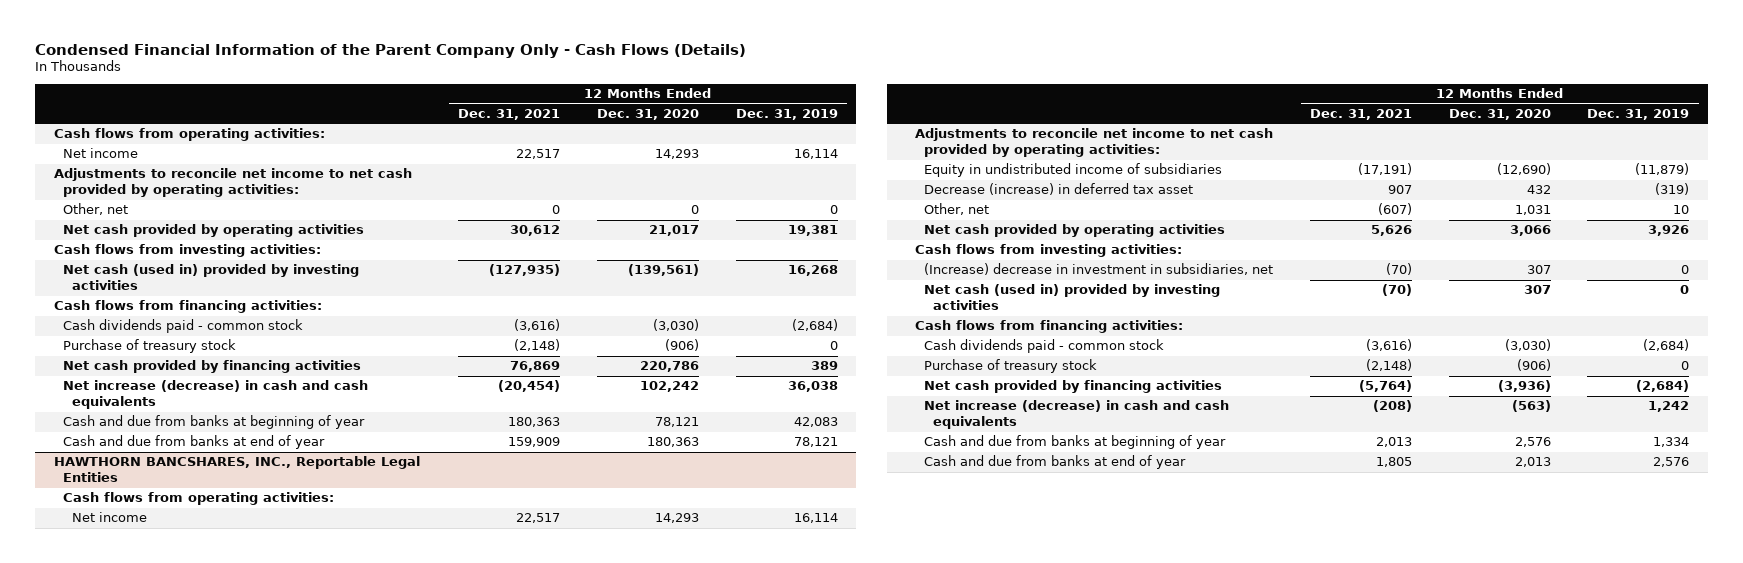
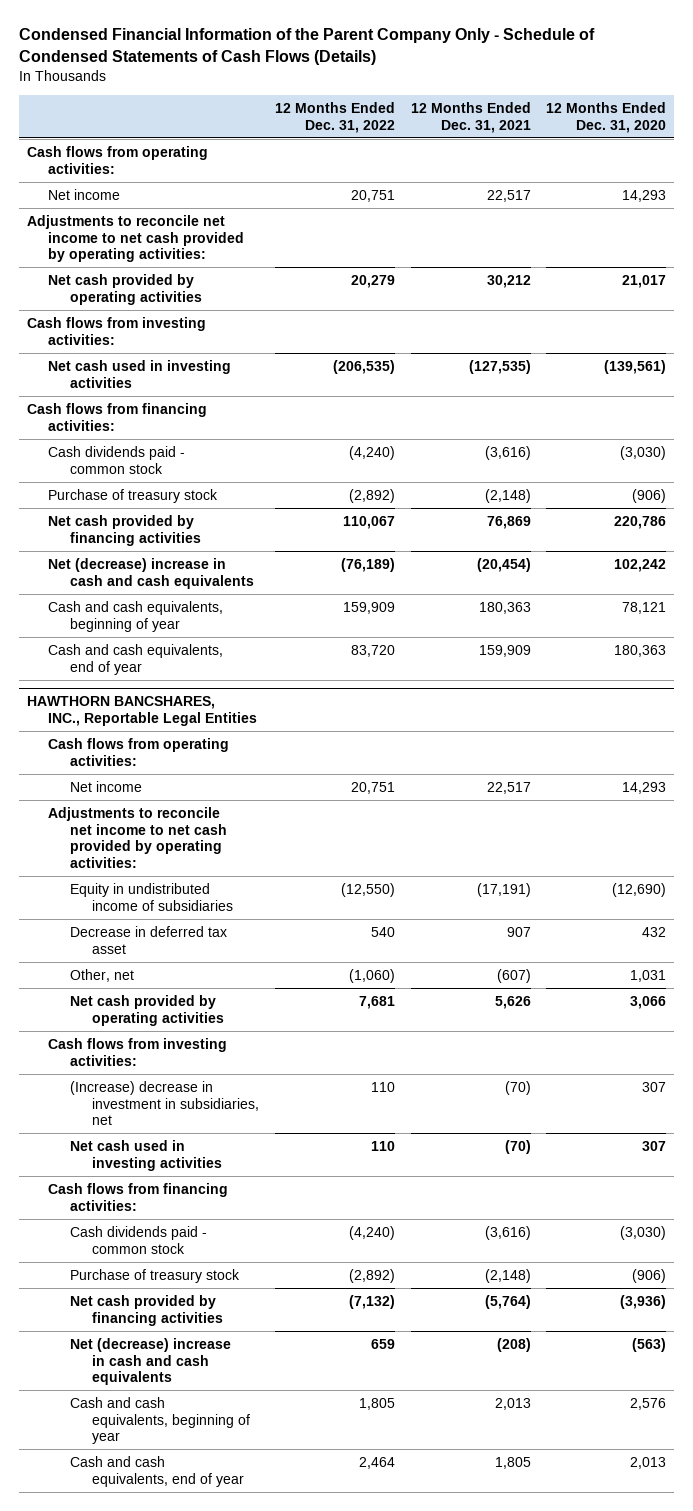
[35,43,747,58] Condensed Financial Information of the Parent Company Only - Cash Flows (Details) -> [18,28,595,66] Condensed Financial Information of the Parent Company Only - Schedule of Condensed Statements of Cash Flows (Details)
[735,108,838,120] Dec. 31, 2019 -> none
none -> [274,102,395,133] 12 Months Ended Dec. 31, 2022
[62,203,128,216] Other, net -> none
[510,225,561,237] 30,612 -> [486,275,531,289] 30,212
[62,264,359,291] Net cash (used in) provided by investing activities -> [48,360,232,388] Net cash used in investing activities
[489,264,561,277] (127,935) -> [468,360,531,375] (127,535)
[62,380,368,410] Net increase (decrease) in cash and cash equivalents -> [48,558,254,589] Net (decrease) increase in cash and cash equivalents
[62,415,365,430] Cash and due from banks at beginning of year -> [48,601,224,632] Cash and cash equivalents, beginning of year
[62,435,325,450] Cash and due from banks at end of year -> [48,644,224,675] Cash and cash equivalents, end of year
[924,183,1194,196] Decrease (increase) in deferred tax asset -> [69,926,227,954] Decrease in deferred tax asset
[924,284,1221,311] Net cash (used in) provided by investing activities -> [69,1140,222,1171] Net cash used in investing activities
[924,400,1230,430] Net increase (decrease) in cash and cash equivalents -> [69,1338,231,1386] Net (decrease) increase in cash and cash equivalents
[924,435,1227,450] Cash and due from banks at beginning of year -> [69,1397,250,1445] Cash and cash equivalents, beginning of year
[924,455,1187,470] Cash and due from banks at end of year -> [69,1456,244,1487] Cash and cash equivalents, end of year

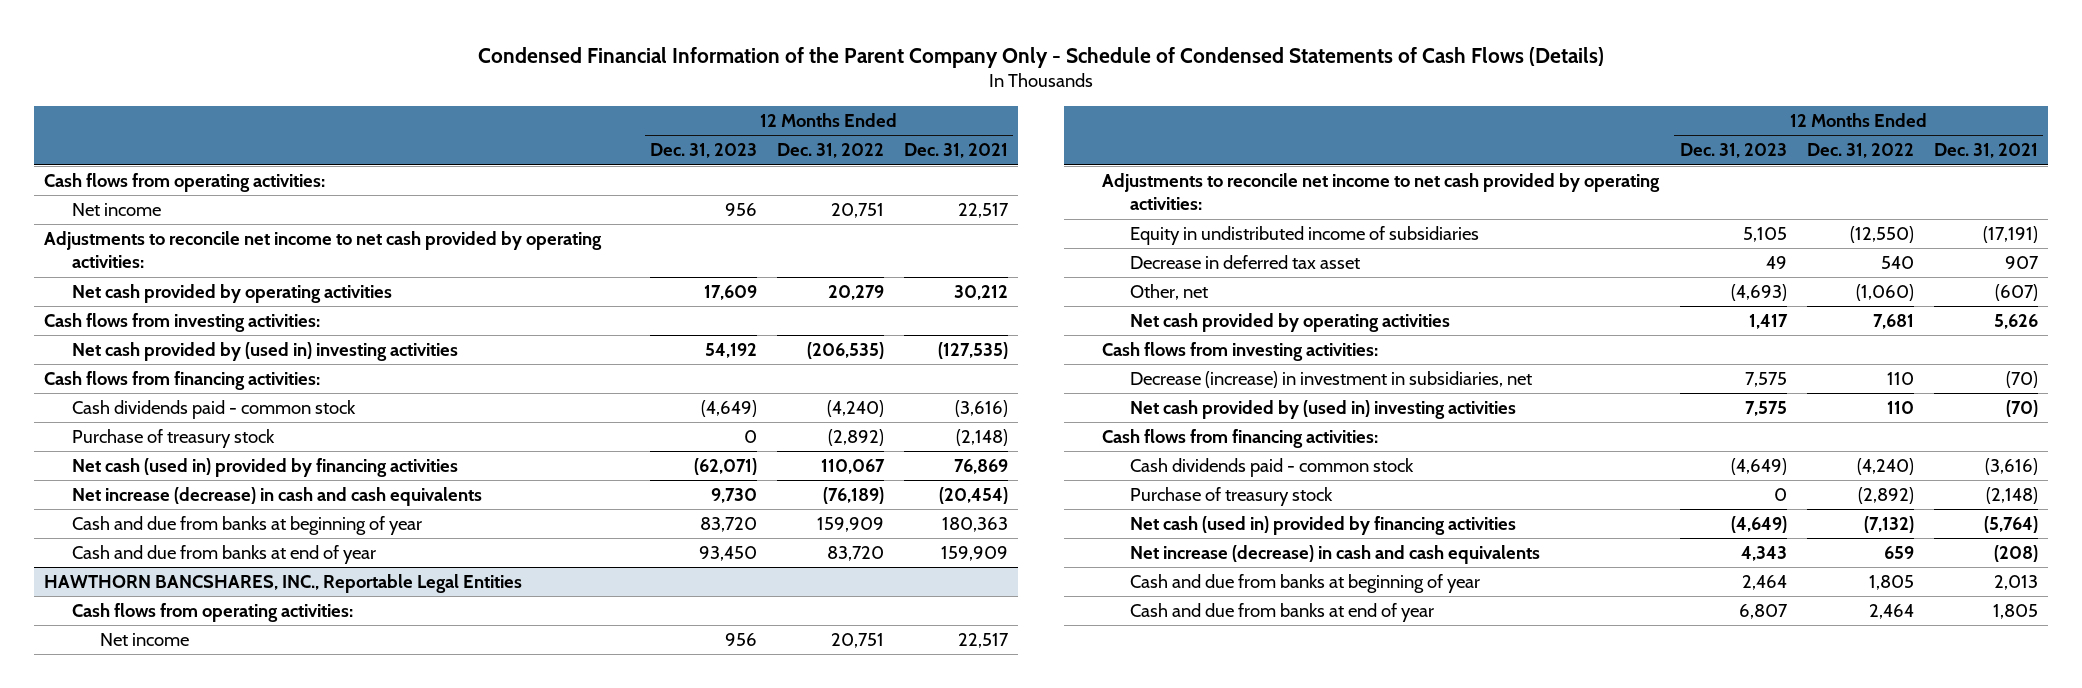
[546,102,667,133] 12 Months Ended Dec. 31, 2020 -> none
none -> [649,143,757,159] Dec. 31, 2023
[48,360,232,388] Net cash used in investing activities -> [72,342,459,362] Net cash provided by (used in) investing activities
[48,515,201,546] Net cash provided by financing activities -> [72,458,459,478] Net cash (used in) provided by financing activities
[48,558,254,589] Net (decrease) increase in cash and cash equivalents -> [72,487,483,507] Net increase (decrease) in cash and cash equivalents
[48,601,224,632] Cash and cash equivalents, beginning of year -> [72,516,423,536] Cash and due from banks at beginning of year
[48,644,224,675] Cash and cash equivalents, end of year -> [72,545,377,565] Cash and due from banks at end of year
[69,1081,259,1126] (Increase) decrease in investment in subsidiaries, net -> [1130,371,1533,389] Decrease (increase) in investment in subsidiaries, net
[69,1140,222,1171] Net cash used in investing activities -> [1130,400,1517,420] Net cash provided by (used in) investing activities
[69,1295,223,1326] Net cash provided by financing activities -> [1130,516,1517,536] Net cash (used in) provided by financing activities
[69,1338,231,1386] Net (decrease) increase in cash and cash equivalents -> [1130,545,1541,565] Net increase (decrease) in cash and cash equivalents
[69,1397,250,1445] Cash and cash equivalents, beginning of year -> [1130,574,1481,594] Cash and due from banks at beginning of year
[69,1456,244,1487] Cash and cash equivalents, end of year -> [1130,603,1435,623] Cash and due from banks at end of year

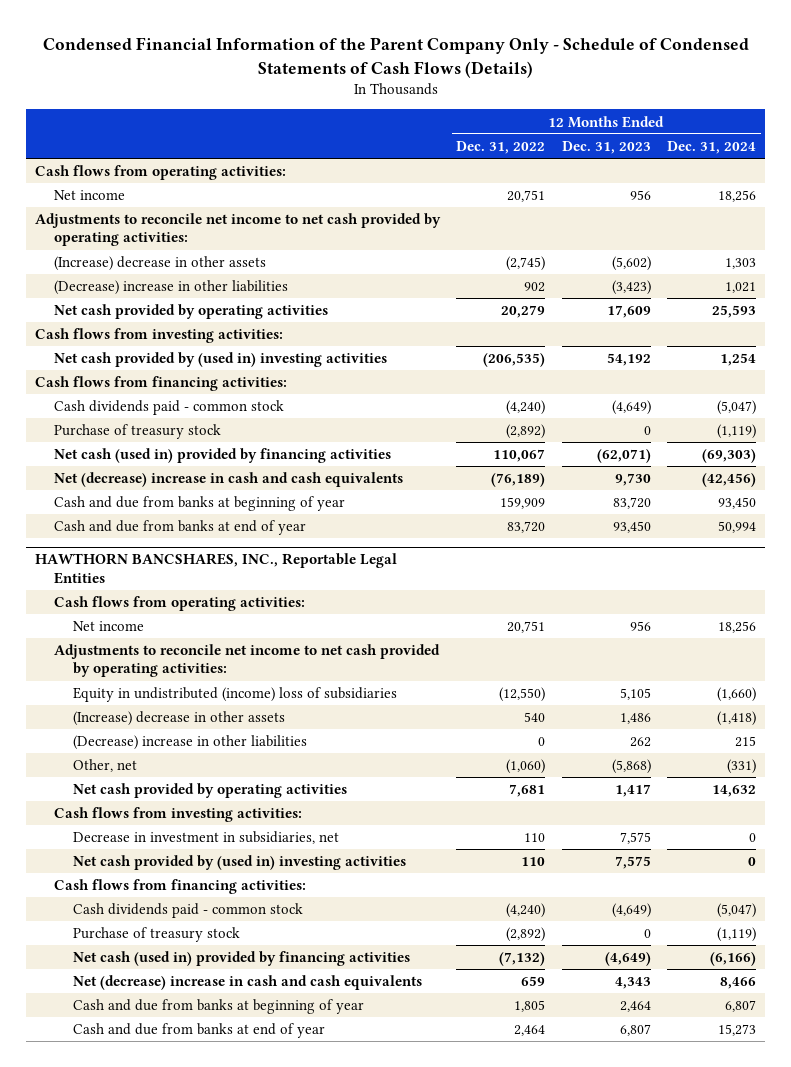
[904,143,1009,159] Dec. 31, 2021 -> none
none -> [667,141,757,155] Dec. 31, 2024
none -> [53,256,266,272] (Increase) decrease in other assets
none -> [53,280,288,296] (Decrease) increase in other liabilities
[72,487,483,507] Net increase (decrease) in cash and cash equivalents -> [53,472,403,488] Net (decrease) increase in cash and cash equivalents
[1130,255,1361,270] Decrease in deferred tax asset -> none
[1130,226,1480,246] Equity in undistributed income of subsidiaries -> [72,687,397,703] Equity in undistributed (income) loss of subsidiaries
none -> [72,711,285,727] (Increase) decrease in other assets
none -> [72,735,307,751] (Decrease) increase in other liabilities
[1730,284,1787,302] (4,693) -> [611,759,651,775] (5,868)
[1130,371,1533,389] Decrease (increase) in investment in subsidiaries, net -> [72,831,339,845] Decrease in investment in subsidiaries, net
[1130,545,1541,565] Net increase (decrease) in cash and cash equivalents -> [72,975,422,991] Net (decrease) increase in cash and cash equivalents

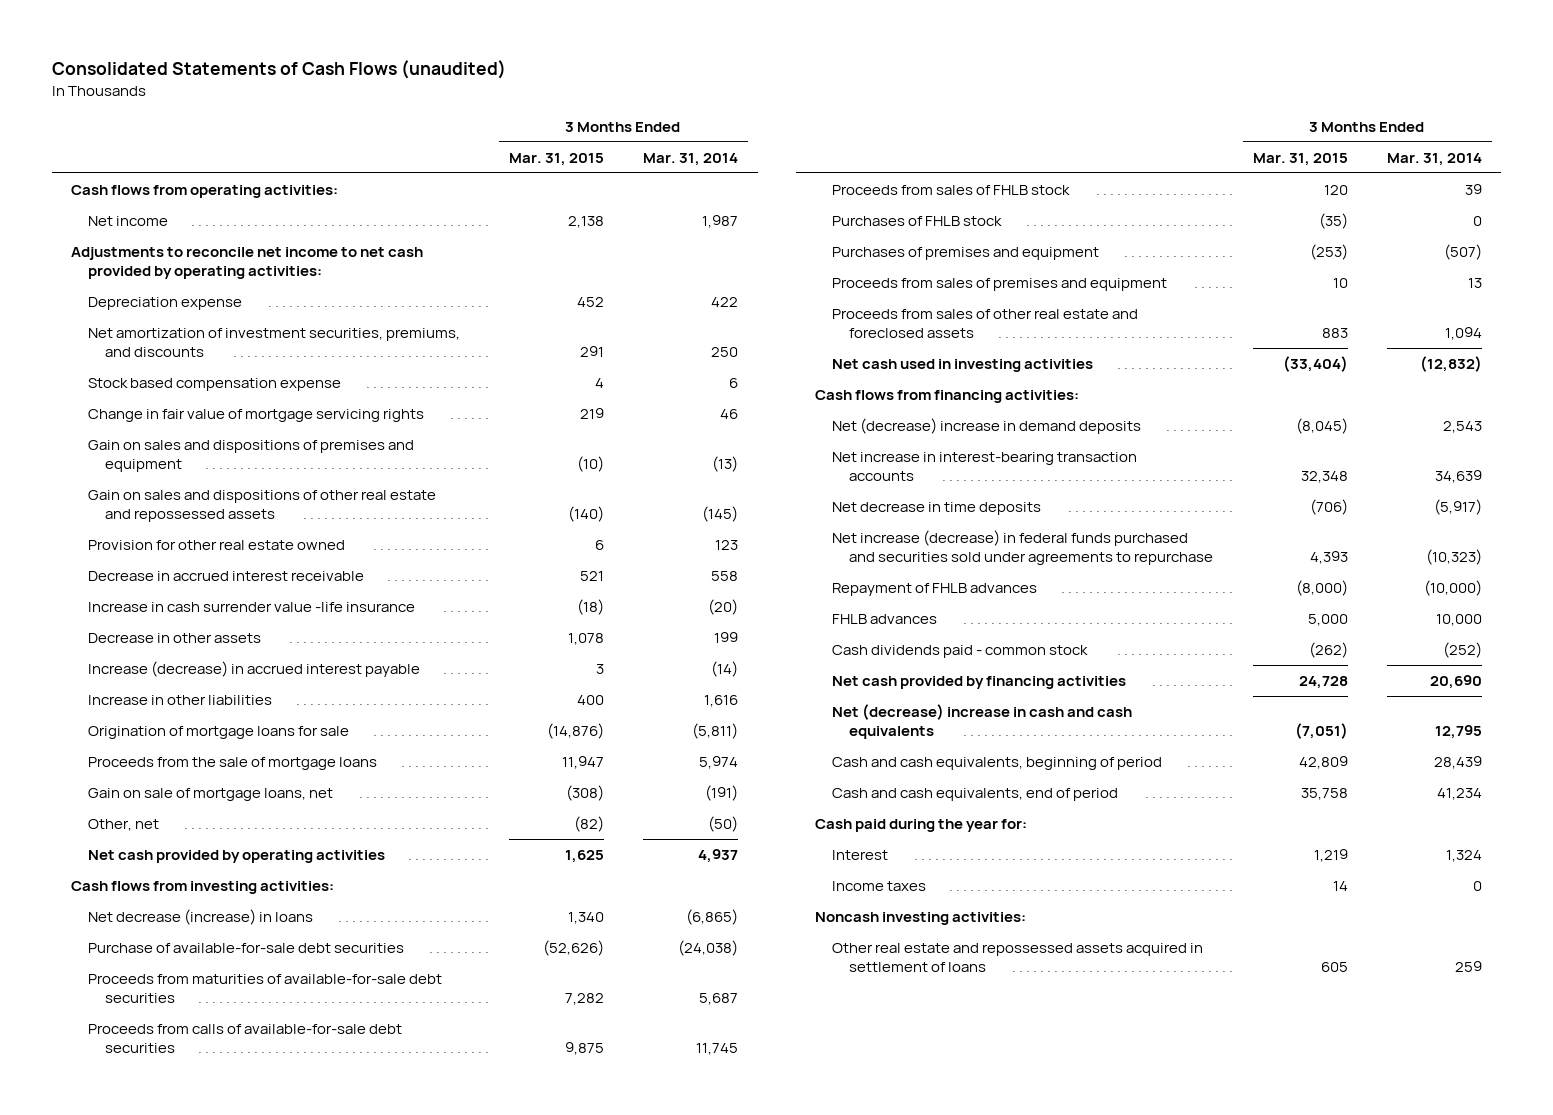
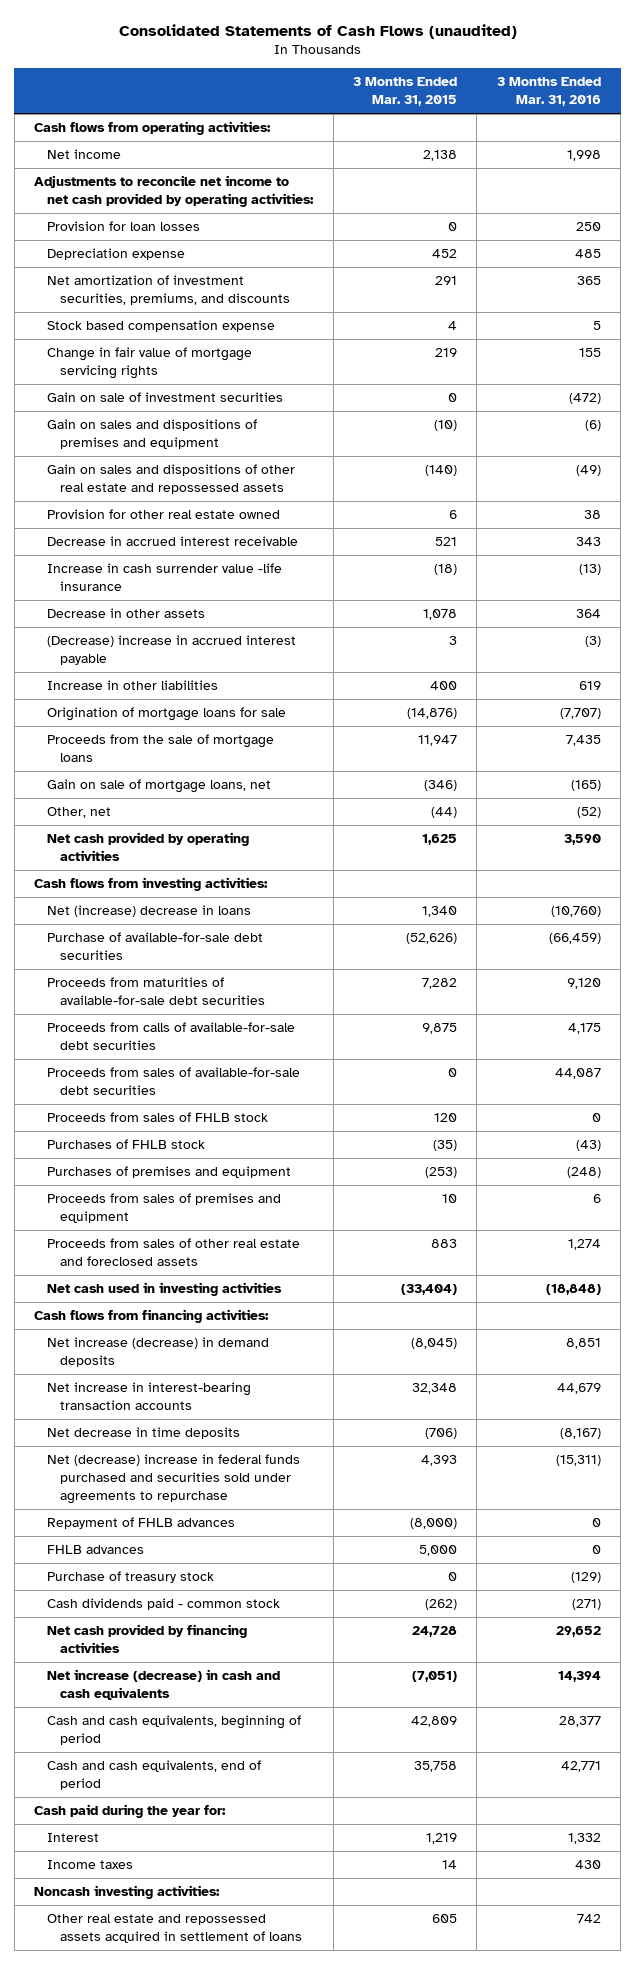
[642,152,738,166] Mar. 31, 2014 -> none
none -> [496,77,601,107] 3 Months Ended Mar. 31, 2016
none -> [47,221,201,232] Provision for loan losses
none -> [47,392,284,403] Gain on sale of investment securities
[88,660,421,677] Increase (decrease) in accrued interest payable -> [47,635,297,665] (Decrease) increase in accrued interest payable
[565,784,604,801] (308) -> [424,780,458,792] (346)
[573,815,604,832] (82) -> [431,807,458,819] (44)
[88,908,314,925] Net decrease (increase) in loans -> [47,905,252,918] Net (increase) decrease in loans
none -> [47,1067,301,1095] Proceeds from sales of available-for-sale debt securities
[832,417,1142,434] Net (decrease) increase in demand deposits -> [47,1337,270,1367] Net increase (decrease) in demand deposits
[832,529,1214,566] Net increase (decrease) in federal funds purchased and securities sold under agreements to repurchase -> [47,1454,301,1504] Net (decrease) increase in federal funds purchased and securities sold under agreements to repurchase
none -> [47,1571,215,1584] Purchase of treasury stock
[832,703,1133,740] Net (decrease) increase in cash and cash equivalents -> [47,1669,281,1700] Net increase (decrease) in cash and cash equivalents

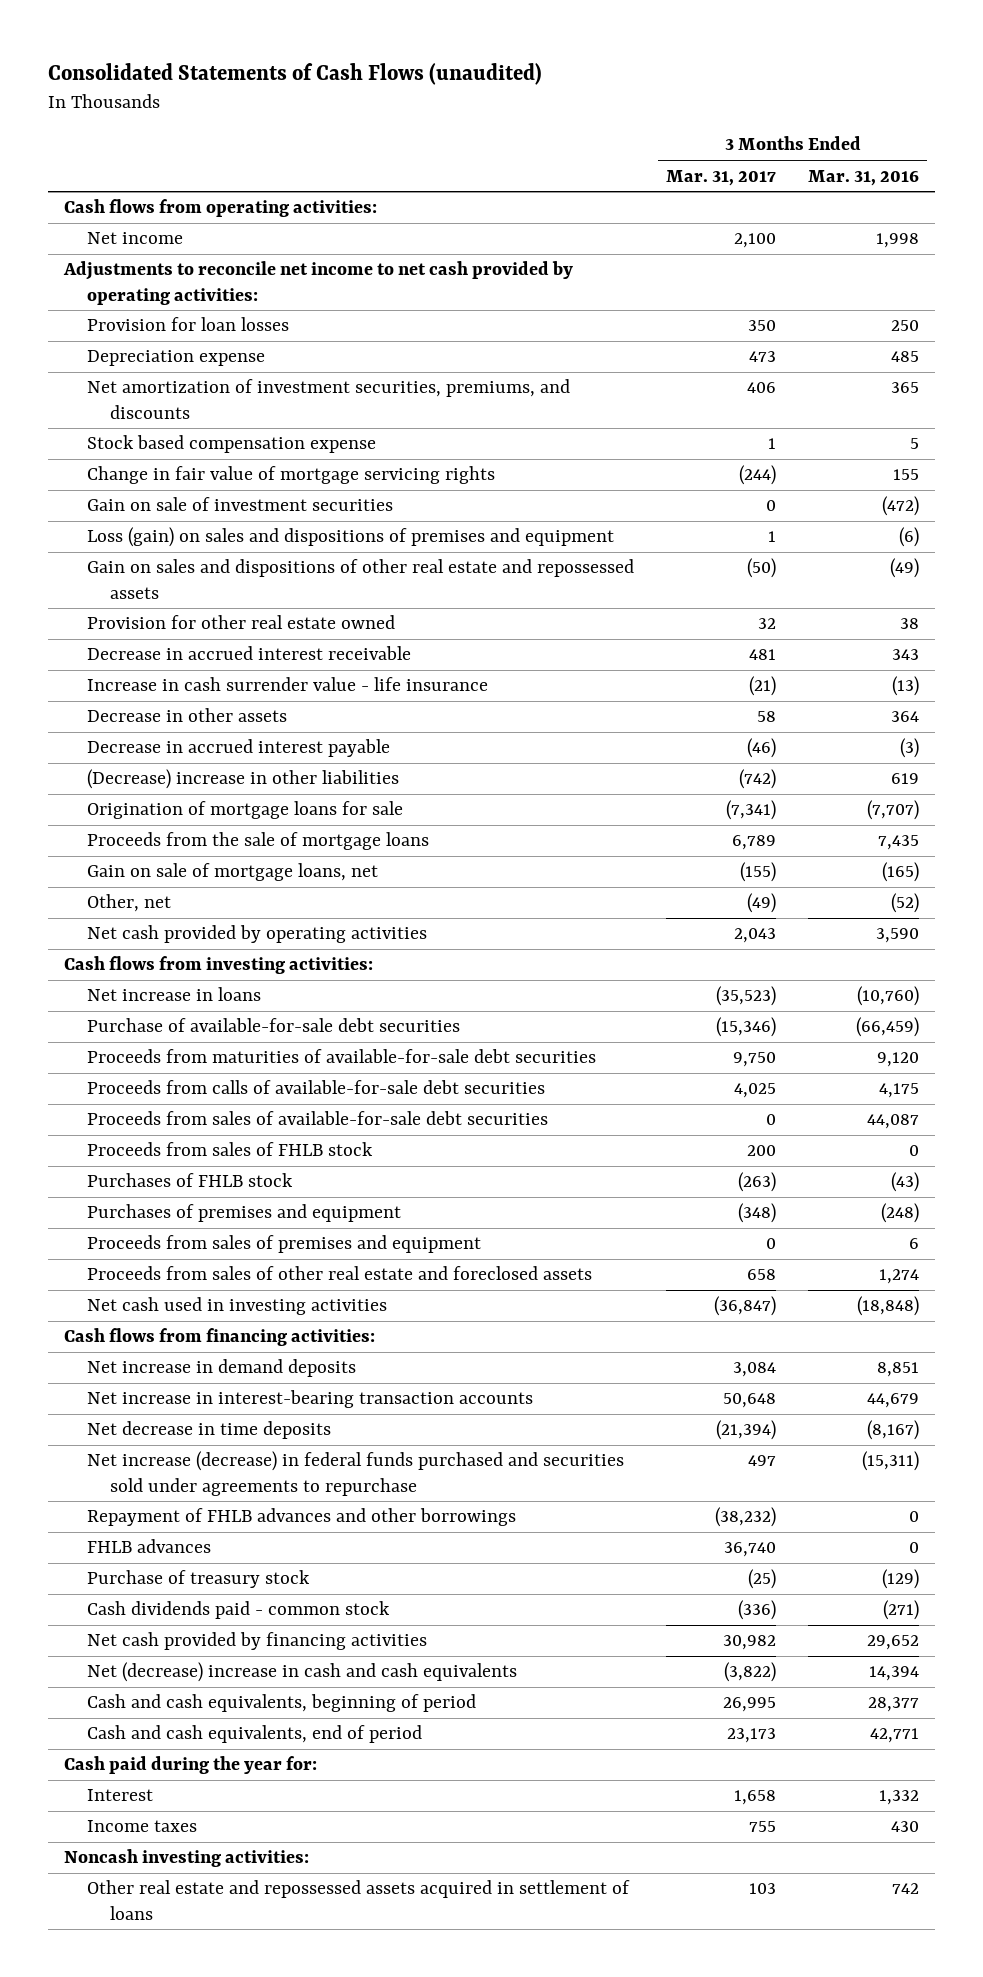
[353,77,458,107] 3 Months Ended Mar. 31, 2015 -> none
none -> [666,169,777,186] Mar. 31, 2017
[47,419,258,449] Gain on sales and dispositions of premises and equipment -> [87,527,615,548] Loss (gain) on sales and dispositions of premises and equipment
[47,563,283,591] Increase in cash surrender value -life insurance -> [87,677,489,692] Increase in cash surrender value - life insurance
[47,635,297,665] (Decrease) increase in accrued interest payable -> [87,739,391,758] Decrease in accrued interest payable
[47,680,219,691] Increase in other liabilities -> [87,769,400,790] (Decrease) increase in other liabilities
[47,905,252,918] Net (increase) decrease in loans -> [87,987,262,1002] Net increase in loans
[47,1337,270,1367] Net increase (decrease) in demand deposits -> [87,1359,357,1378] Net increase in demand deposits
[47,1454,301,1504] Net (decrease) increase in federal funds purchased and securities sold under agreements to repurchase -> [87,1451,625,1496] Net increase (decrease) in federal funds purchased and securities sold under agreements to repurchase
[47,1517,236,1530] Repayment of FHLB advances -> [87,1508,517,1527] Repayment of FHLB advances and other borrowings
[47,1669,281,1700] Net increase (decrease) in cash and cash equivalents -> [87,1662,518,1683] Net (decrease) increase in cash and cash equivalents

